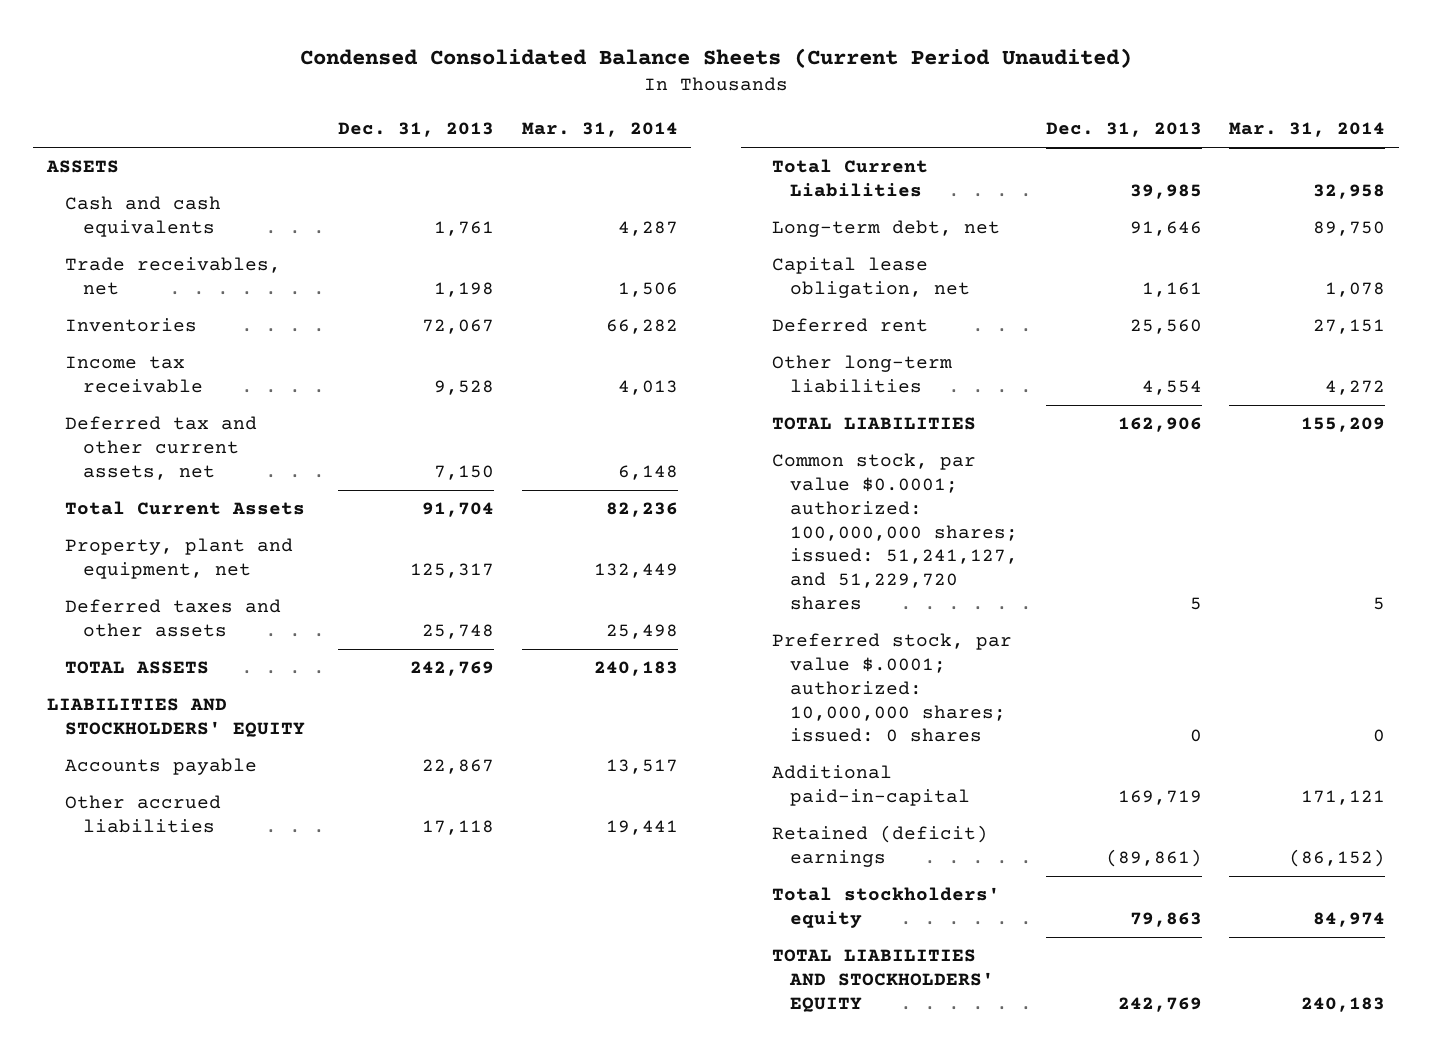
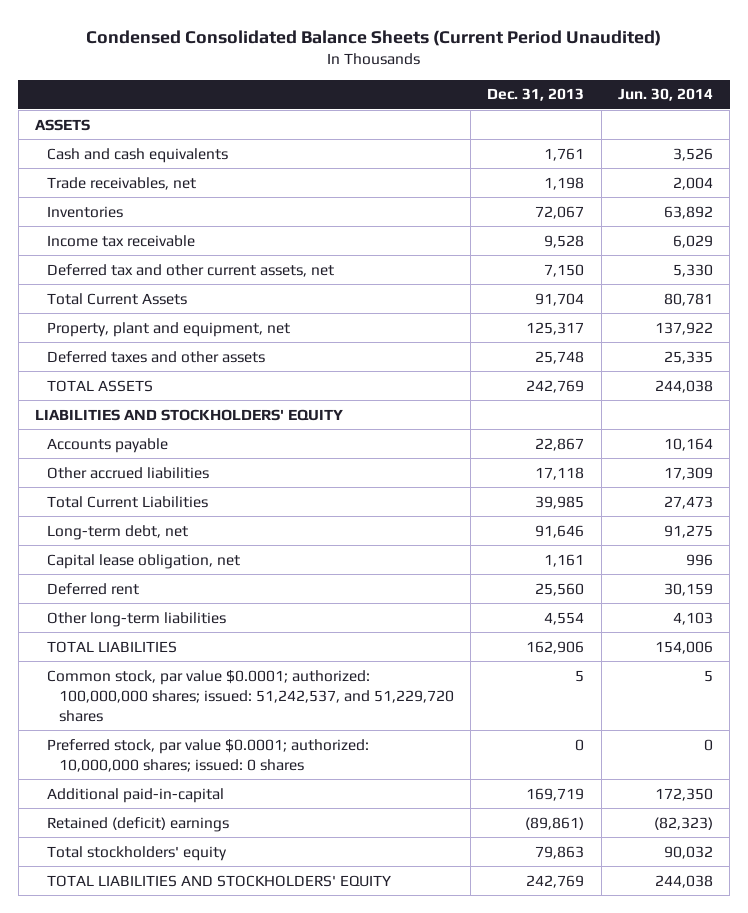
[521,122,678,138] Mar. 31, 2014 -> none
none -> [617,88,713,102] Jun. 30, 2014
[772,453,1019,610] Common stock, par value $0.0001; authorized: 100,000,000 shares; issued: 51,241,127, and 51,229,720 shares -> [47,669,454,722] Common stock, par value $0.0001; authorized: 100,000,000 shares; issued: 51,242,537, and 51,229,720 shares
[772,633,1013,743] Preferred stock, par value $.0001; authorized: 10,000,000 shares; issued: 0 shares -> [47,738,370,772] Preferred stock, par value $0.0001; authorized: 10,000,000 shares; issued: 0 shares

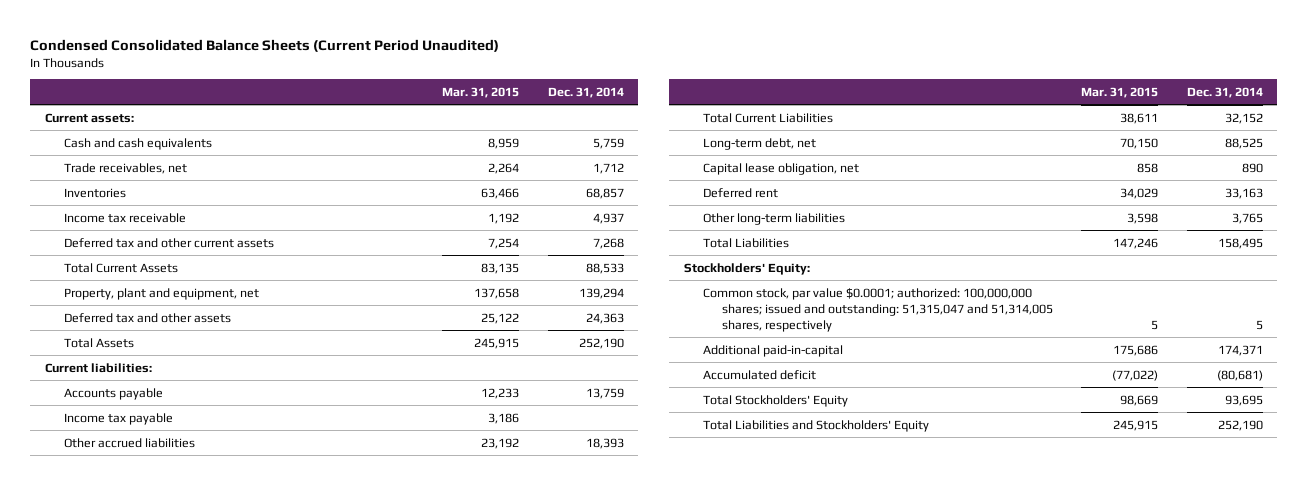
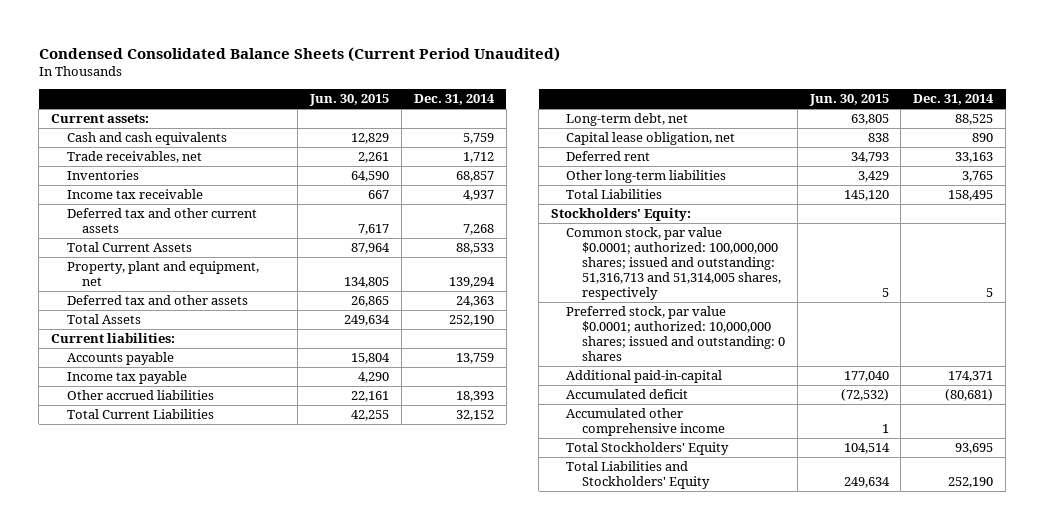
[442,86,520,98] Mar. 31, 2015 -> none
none -> [308,94,389,107] Jun. 30, 2015
[702,287,1053,332] Common stock, par value $0.0001; authorized: 100,000,000 shares; issued and outstanding: 51,315,047 and 51,314,005 shares, respectively -> [566,227,781,300] Common stock, par value $0.0001; authorized: 100,000,000 shares; issued and outstanding: 51,316,713 and 51,314,005 shares, respectively
none -> [566,306,785,361] Preferred stock, par value $0.0001; authorized: 10,000,000 shares; issued and outstanding: 0 shares
none -> [566,408,725,437] Accumulated other comprehensive income

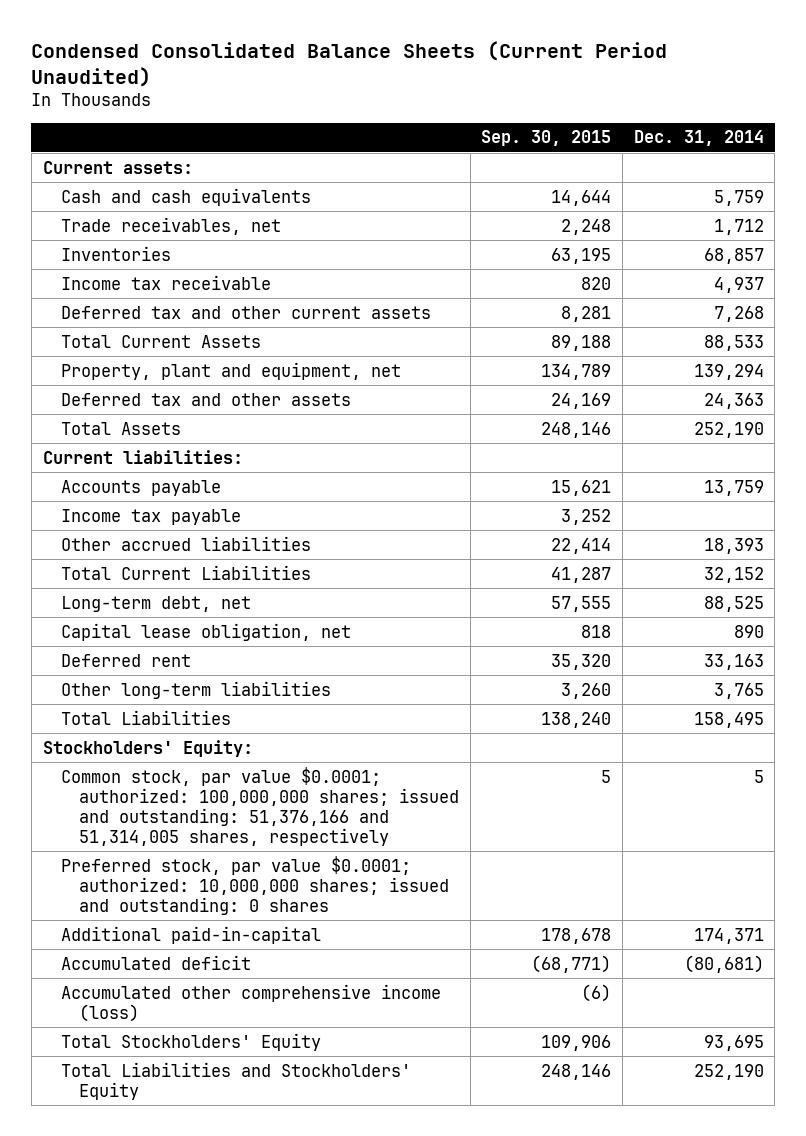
[308,94,389,107] Jun. 30, 2015 -> none
none -> [481,130,612,147] Sep. 30, 2015
[566,227,781,300] Common stock, par value $0.0001; authorized: 100,000,000 shares; issued and outstanding: 51,316,713 and 51,314,005 shares, respectively -> [60,766,460,846] Common stock, par value $0.0001; authorized: 100,000,000 shares; issued and outstanding: 51,376,166 and 51,314,005 shares, respectively
[566,408,725,437] Accumulated other comprehensive income -> [60,983,441,1022] Accumulated other comprehensive income (loss)

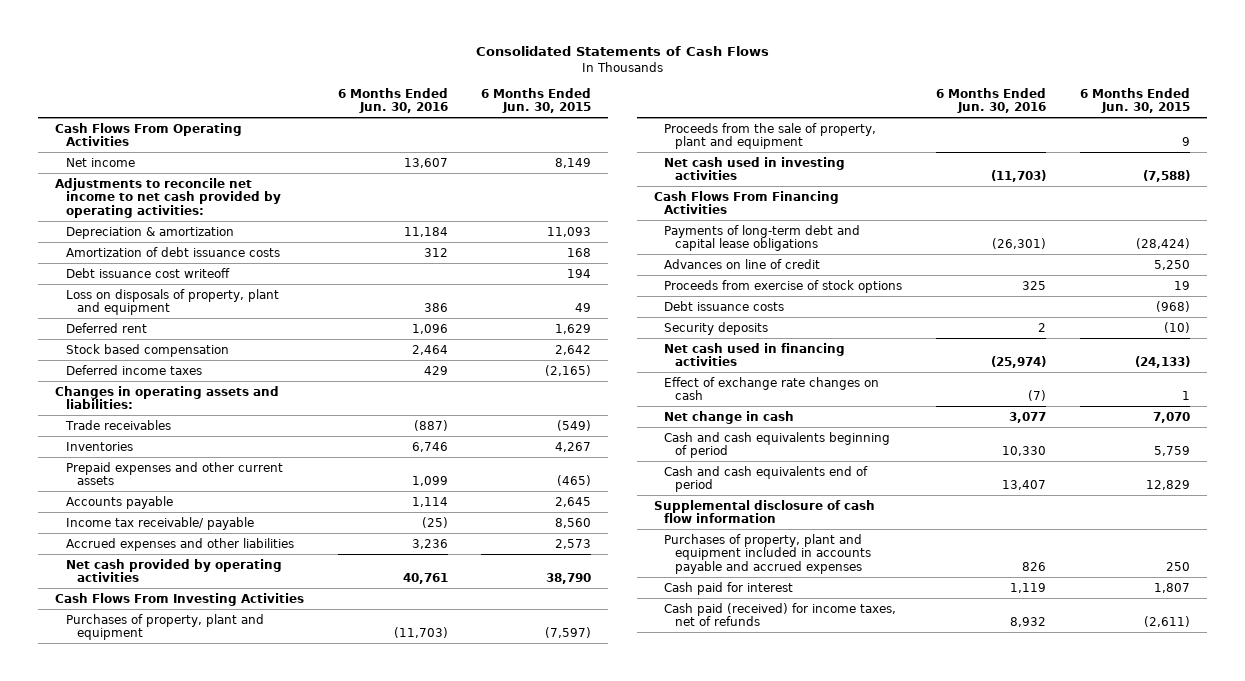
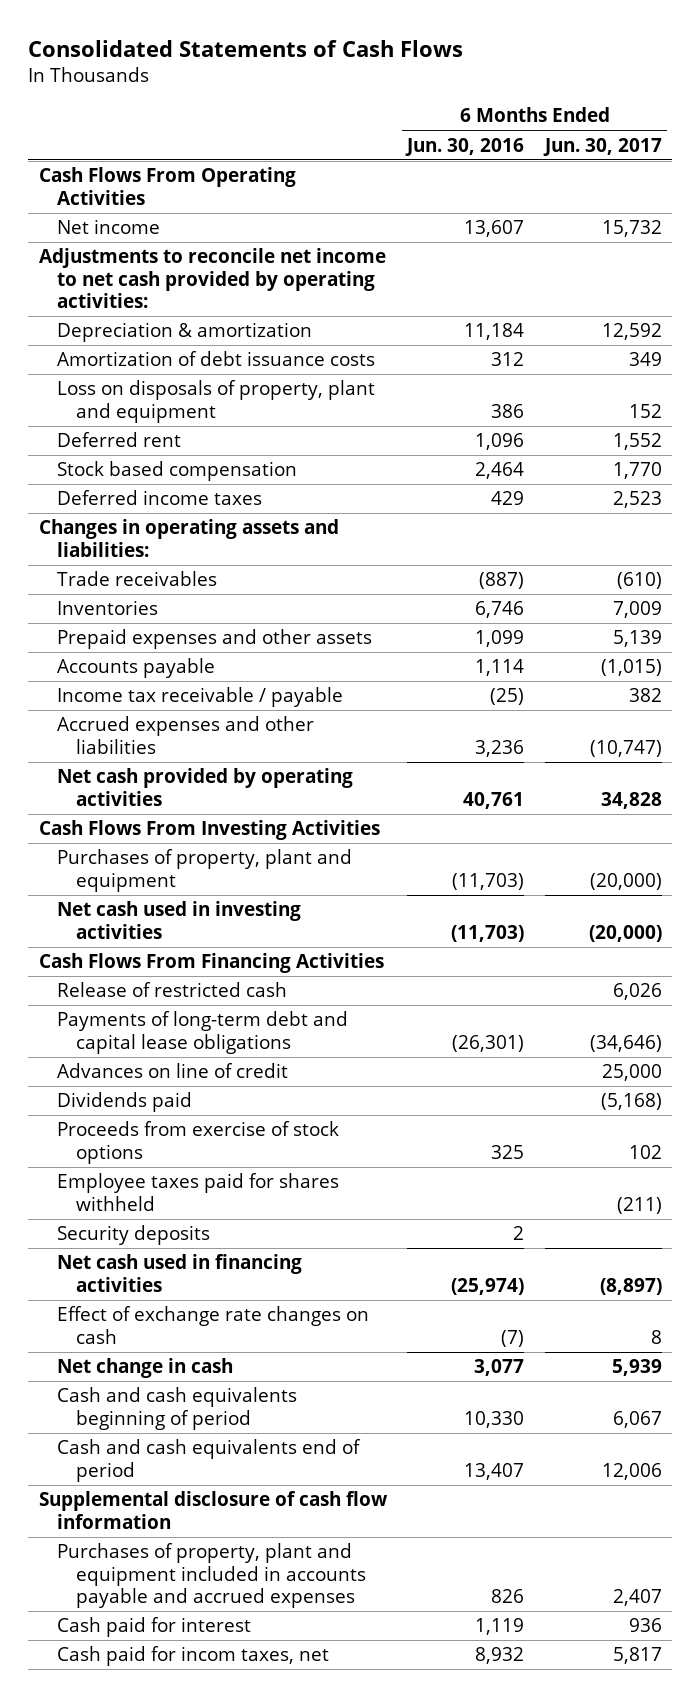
[481,87,592,114] 6 Months Ended Jun. 30, 2015 -> none
none -> [542,137,662,156] Jun. 30, 2017
[66,267,231,278] Debt issuance cost writeoff -> none
[66,461,284,486] Prepaid expenses and other current assets -> [57,629,373,650] Prepaid expenses and other assets
[66,516,255,530] Income tax receivable/ payable -> [57,687,344,708] Income tax receivable / payable
[664,122,877,150] Proceeds from the sale of property, plant and equipment -> none
none -> [57,982,288,998] Release of restricted cash
none -> [57,1092,193,1113] Dividends paid
[664,300,785,311] Debt issuance costs -> none
none -> [57,1173,340,1211] Employee taxes paid for shares withheld
[664,602,897,627] Cash paid (received) for income taxes, net of refunds -> [57,1646,330,1667] Cash paid for incom taxes, net

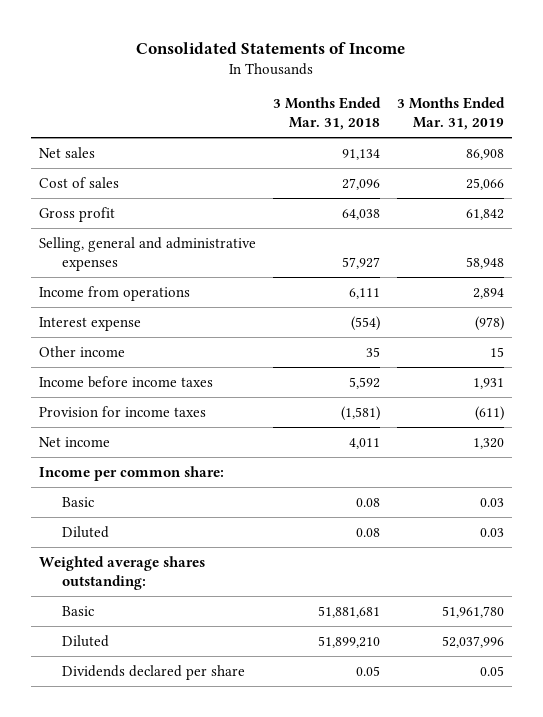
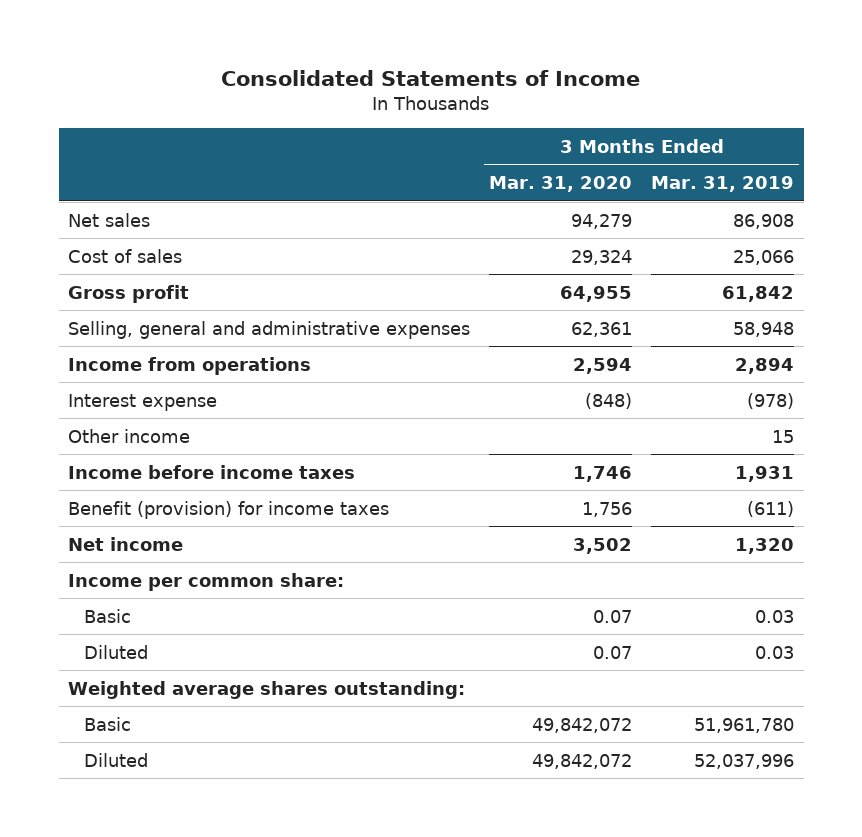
[272,97,381,131] 3 Months Ended Mar. 31, 2018 -> none
none -> [489,176,633,193] Mar. 31, 2020
[39,405,207,417] Provision for income taxes -> [68,500,390,519] Benefit (provision) for income taxes
[62,664,246,680] Dividends declared per share -> none

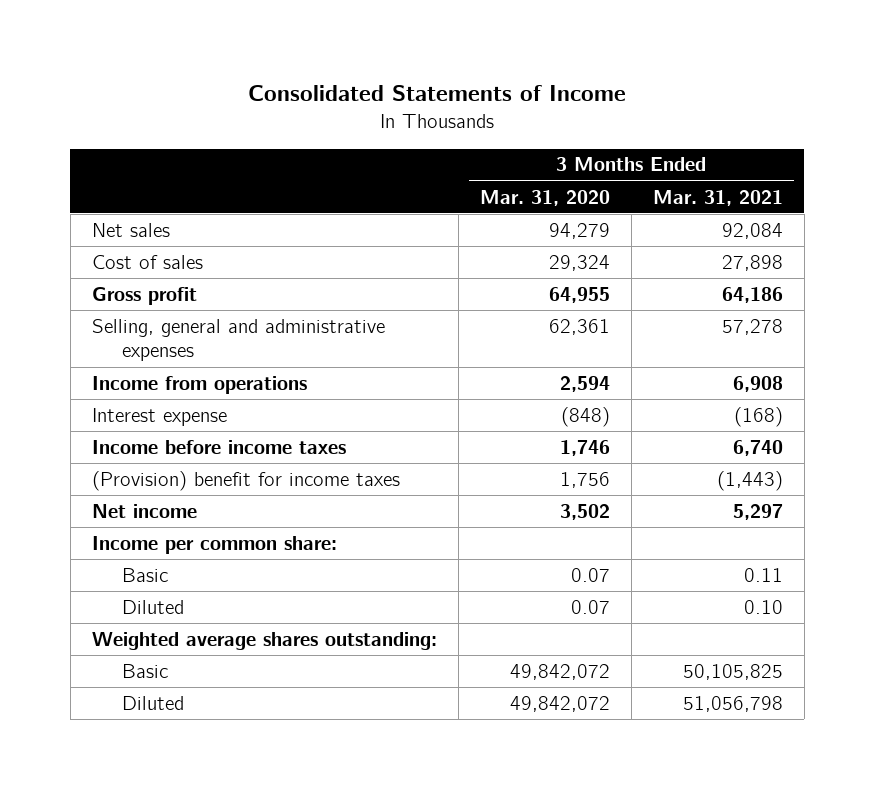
[651,176,795,193] Mar. 31, 2019 -> none
none -> [652,189,783,206] Mar. 31, 2021
[68,428,191,443] Other income -> none
[68,500,390,519] Benefit (provision) for income taxes -> [91,470,400,491] (Provision) benefit for income taxes

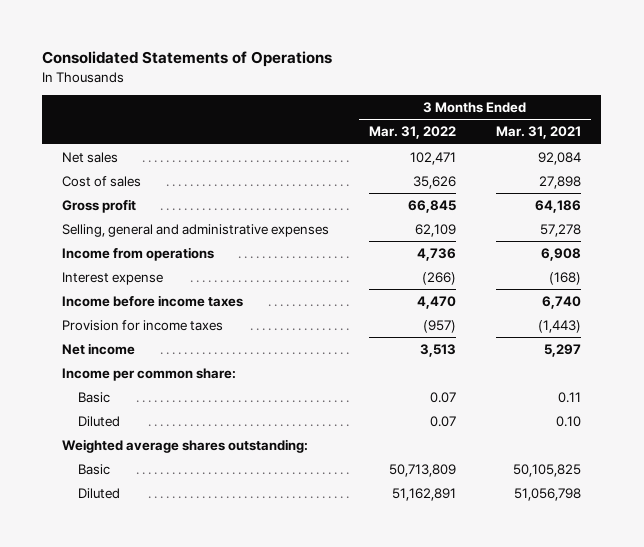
[248,85,627,102] Consolidated Statements of Income -> [42,51,333,68] Consolidated Statements of Operations
[479,189,610,206] Mar. 31, 2020 -> none
none -> [369,126,457,140] Mar. 31, 2022
[91,470,400,491] (Provision) benefit for income taxes -> [62,319,224,331] Provision for income taxes

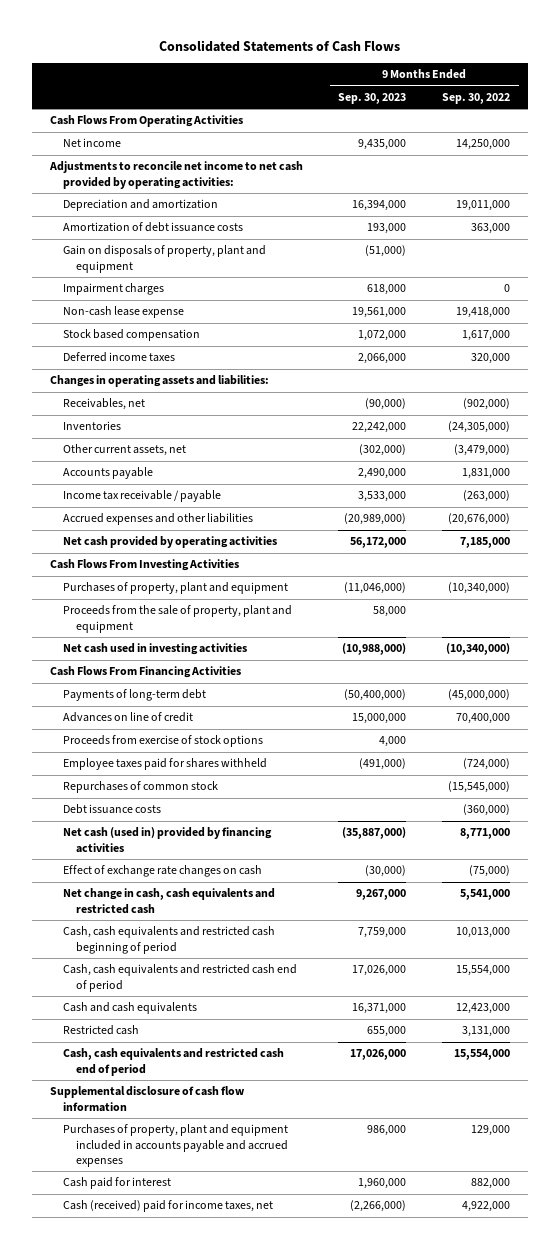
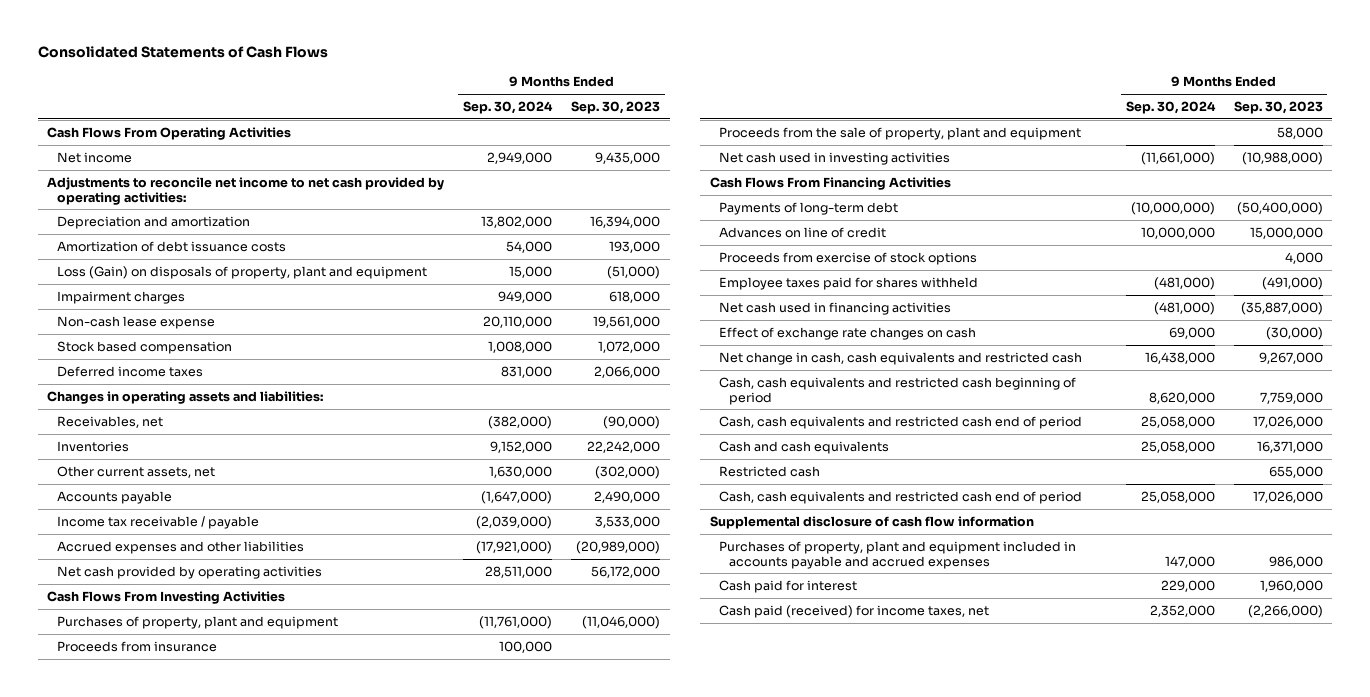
[442,93,511,105] Sep. 30, 2022 -> none
none -> [463,100,554,114] Sep. 30, 2024
[62,245,266,273] Gain on disposals of property, plant and equipment -> [56,265,427,279] Loss (Gain) on disposals of property, plant and equipment
none -> [56,640,217,652] Proceeds from insurance
[62,781,218,794] Repurchases of common stock -> none
[62,804,161,815] Debt issuance costs -> none
[62,827,272,853] Net cash (used in) provided by financing activities -> [719,301,952,315] Net cash used in financing activities
[62,1200,273,1213] Cash (received) paid for income taxes, net -> [719,604,990,618] Cash paid (received) for income taxes, net

